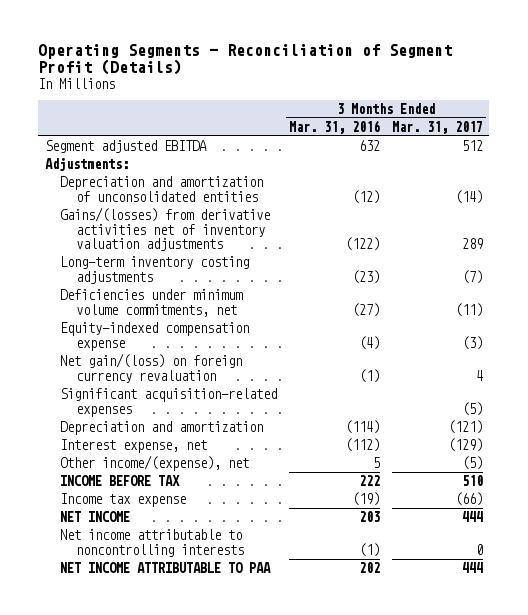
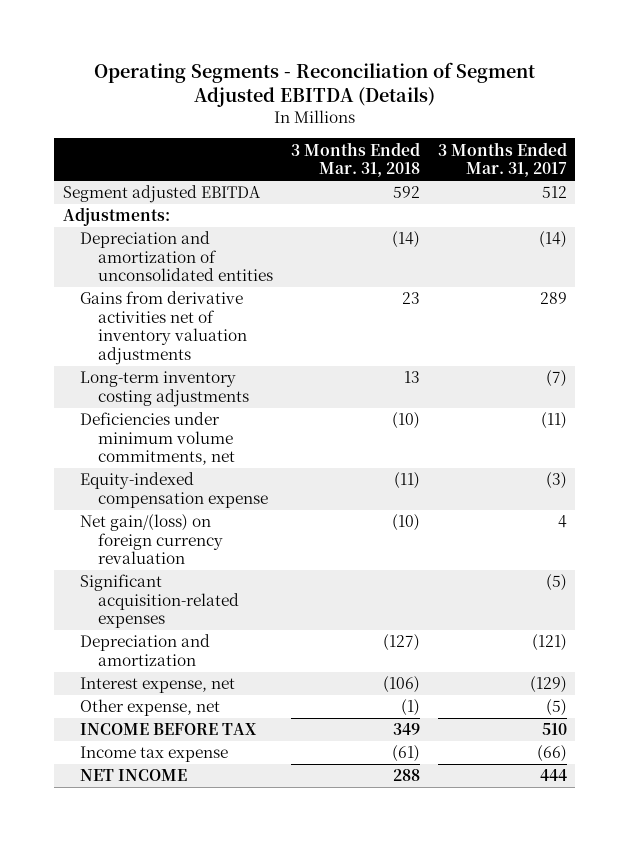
[38,43,453,76] Operating Segments - Reconciliation of Segment Profit (Details) -> [93,61,535,107] Operating Segments - Reconciliation of Segment Adjusted EBITDA (Details)
[289,120,381,135] Mar. 31, 2016 -> none
none -> [290,141,420,178] 3 Months Ended Mar. 31, 2018
[60,207,271,252] Gains/(losses) from derivative activities net of inventory valuation adjustments -> [80,291,248,365] Gains from derivative activities net of inventory valuation adjustments
[60,455,250,472] Other income/(expense), net -> [80,699,221,717] Other expense, net
[60,529,244,557] Net income attributable to noncontrolling interests -> none
[60,562,272,574] NET INCOME ATTRIBUTABLE TO PAA -> none

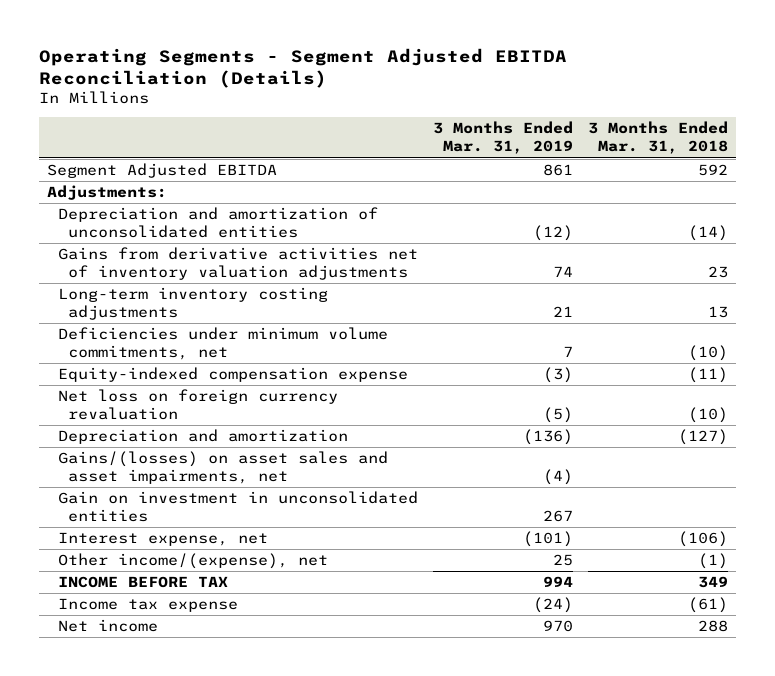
[93,61,535,107] Operating Segments - Reconciliation of Segment Adjusted EBITDA (Details) -> [39,47,568,88] Operating Segments - Segment Adjusted EBITDA Reconciliation (Details)
[437,141,567,178] 3 Months Ended Mar. 31, 2017 -> none
none -> [433,121,574,155] 3 Months Ended Mar. 31, 2019
[62,185,261,204] Segment adjusted EBITDA -> [47,163,278,179] Segment Adjusted EBITDA
[80,574,240,629] Significant acquisition-related expenses -> none
[80,514,224,565] Net gain/(loss) on foreign currency revaluation -> [57,389,338,421] Net loss on foreign currency revaluation
none -> [57,451,388,485] Gains/(losses) on asset sales and asset impairments, net
none -> [57,491,418,523] Gain on investment in unconsolidated entities
[80,699,221,717] Other expense, net -> [57,553,328,570] Other income/(expense), net
[80,769,188,782] NET INCOME -> [57,619,158,633] Net income

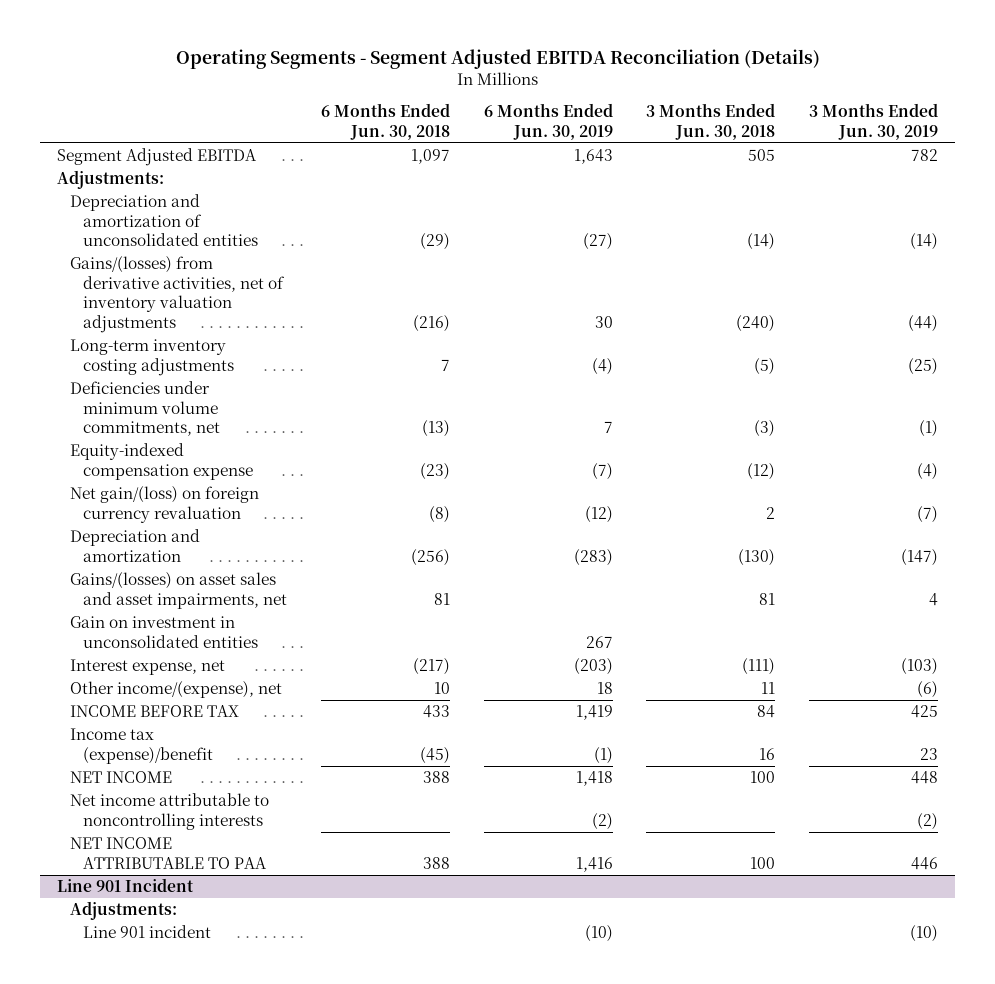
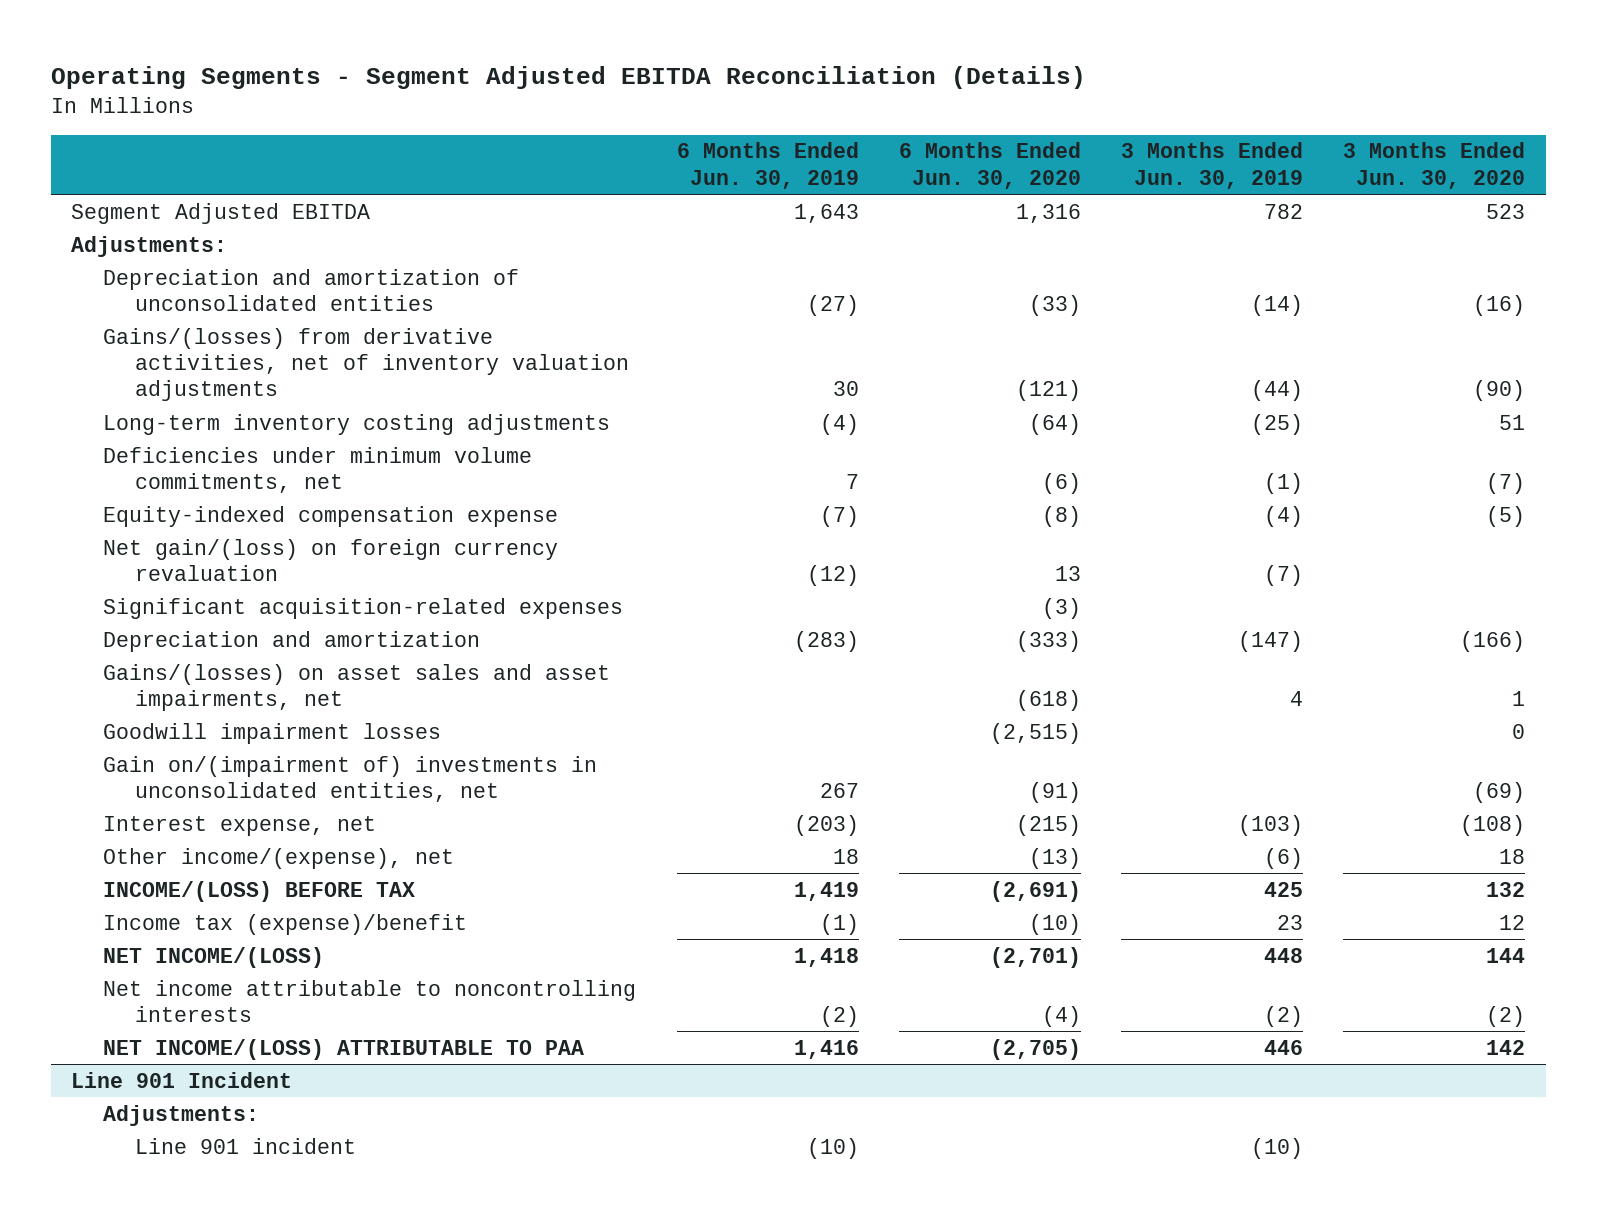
[320,103,450,140] 6 Months Ended Jun. 30, 2018 -> none
[646,103,776,140] 3 Months Ended Jun. 30, 2018 -> none
none -> [898,142,1081,189] 6 Months Ended Jun. 30, 2020
none -> [1343,142,1526,189] 3 Months Ended Jun. 30, 2020
none -> [103,597,624,619] Significant acquisition-related expenses
none -> [103,722,442,744] Goodwill impairment losses
[69,616,258,648] Gain on investment in unconsolidated entities -> [103,755,598,802] Gain on/(impairment of) investments in unconsolidated entities, net
[69,705,239,718] INCOME BEFORE TAX -> [103,880,416,902] INCOME/(LOSS) BEFORE TAX
[69,771,172,784] NET INCOME -> [103,946,325,968] NET INCOME/(LOSS)
[69,837,267,869] NET INCOME ATTRIBUTABLE TO PAA -> [103,1038,585,1060] NET INCOME/(LOSS) ATTRIBUTABLE TO PAA

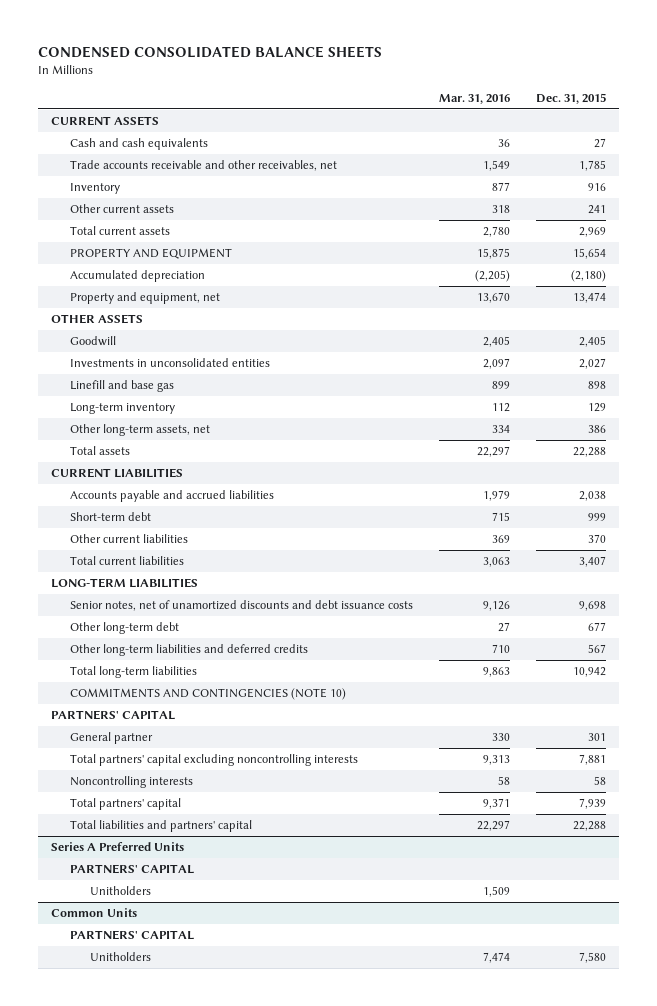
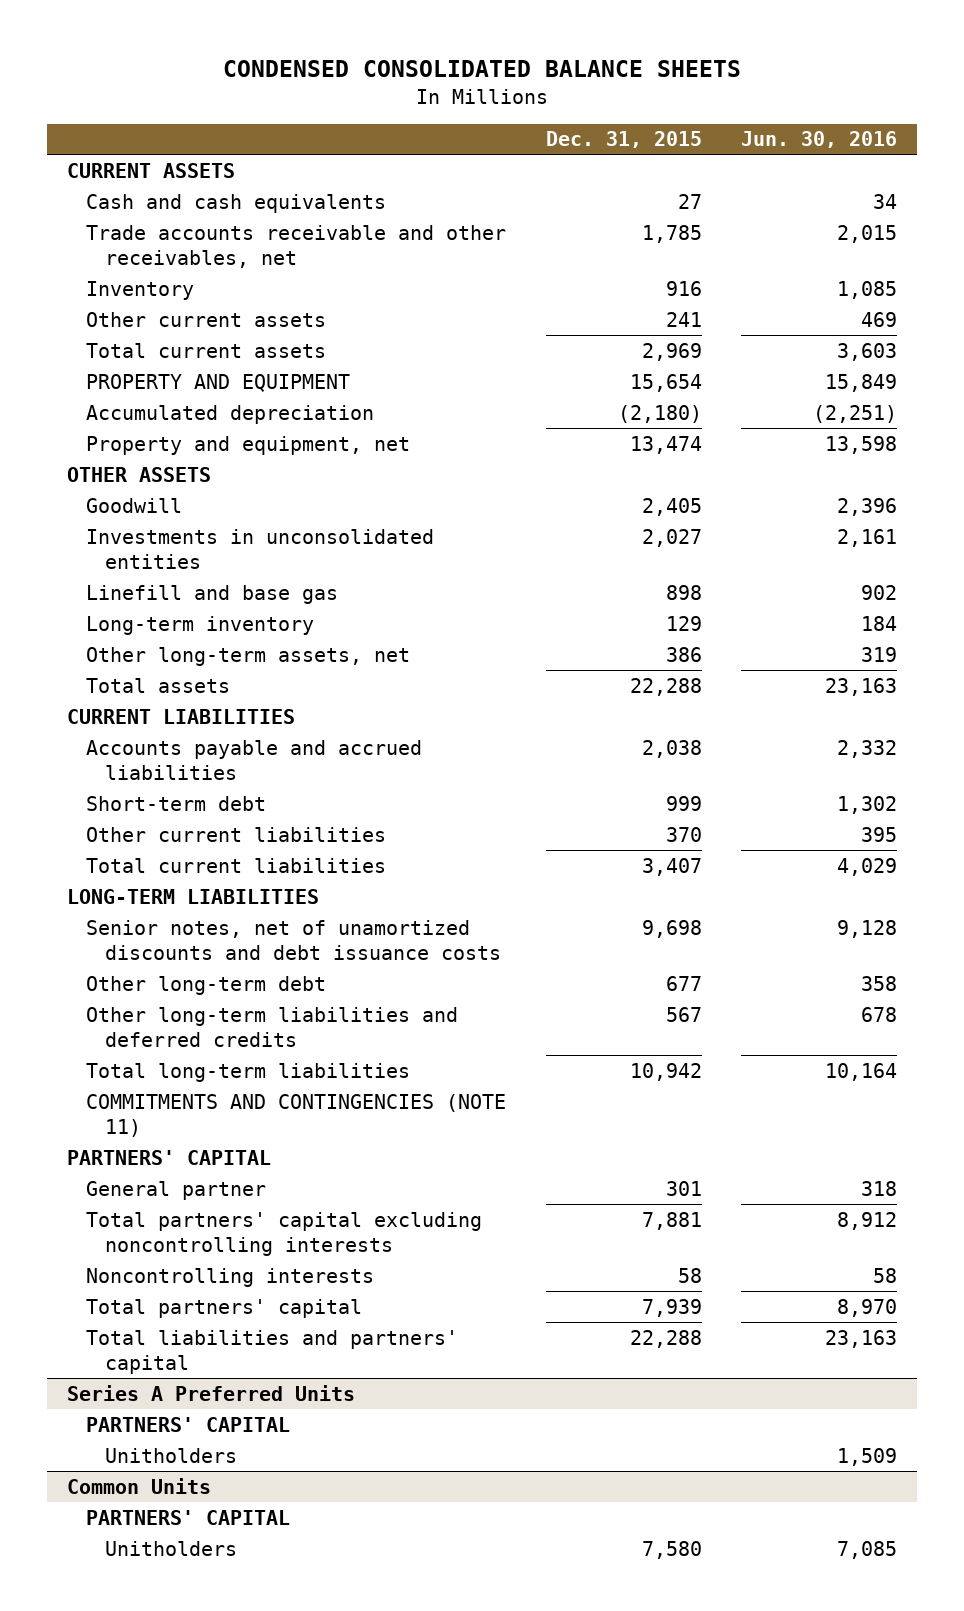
[439,93,511,104] Mar. 31, 2016 -> none
none -> [741,131,898,149] Jun. 30, 2016
[70,688,347,701] COMMITMENTS AND CONTINGENCIES (NOTE 10) -> [85,1093,506,1137] COMMITMENTS AND CONTINGENCIES (NOTE 11)

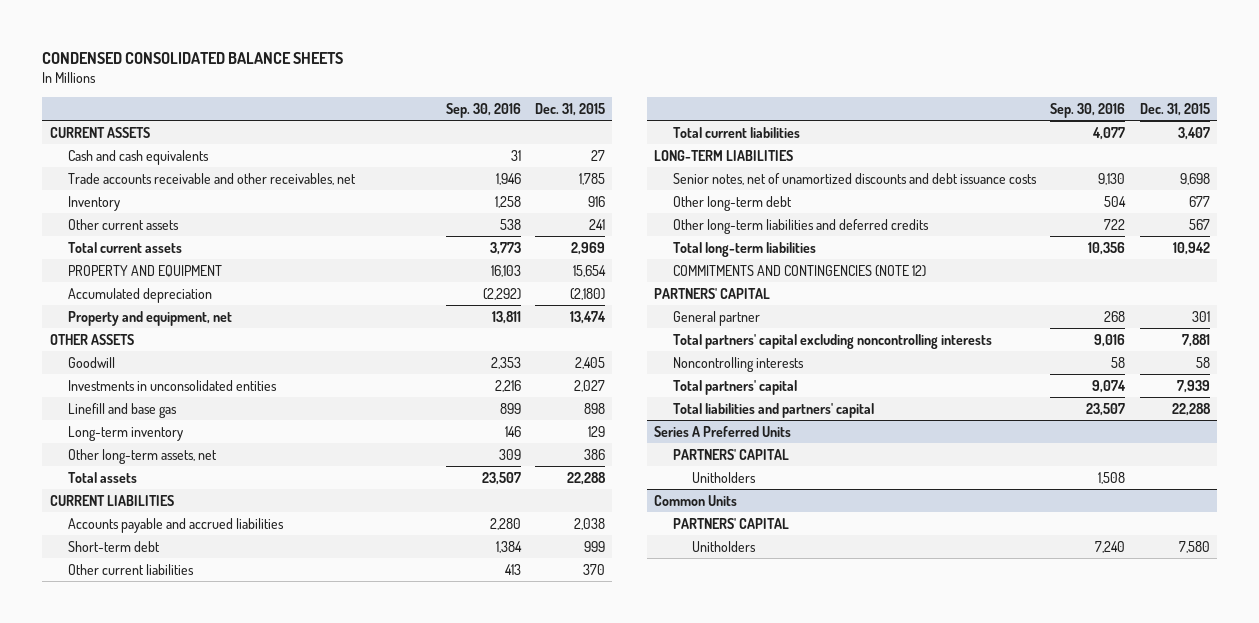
[741,131,898,149] Jun. 30, 2016 -> none
none -> [445,102,521,118] Sep. 30, 2016
[85,1093,506,1137] COMMITMENTS AND CONTINGENCIES (NOTE 11) -> [673,264,927,277] COMMITMENTS AND CONTINGENCIES (NOTE 12)

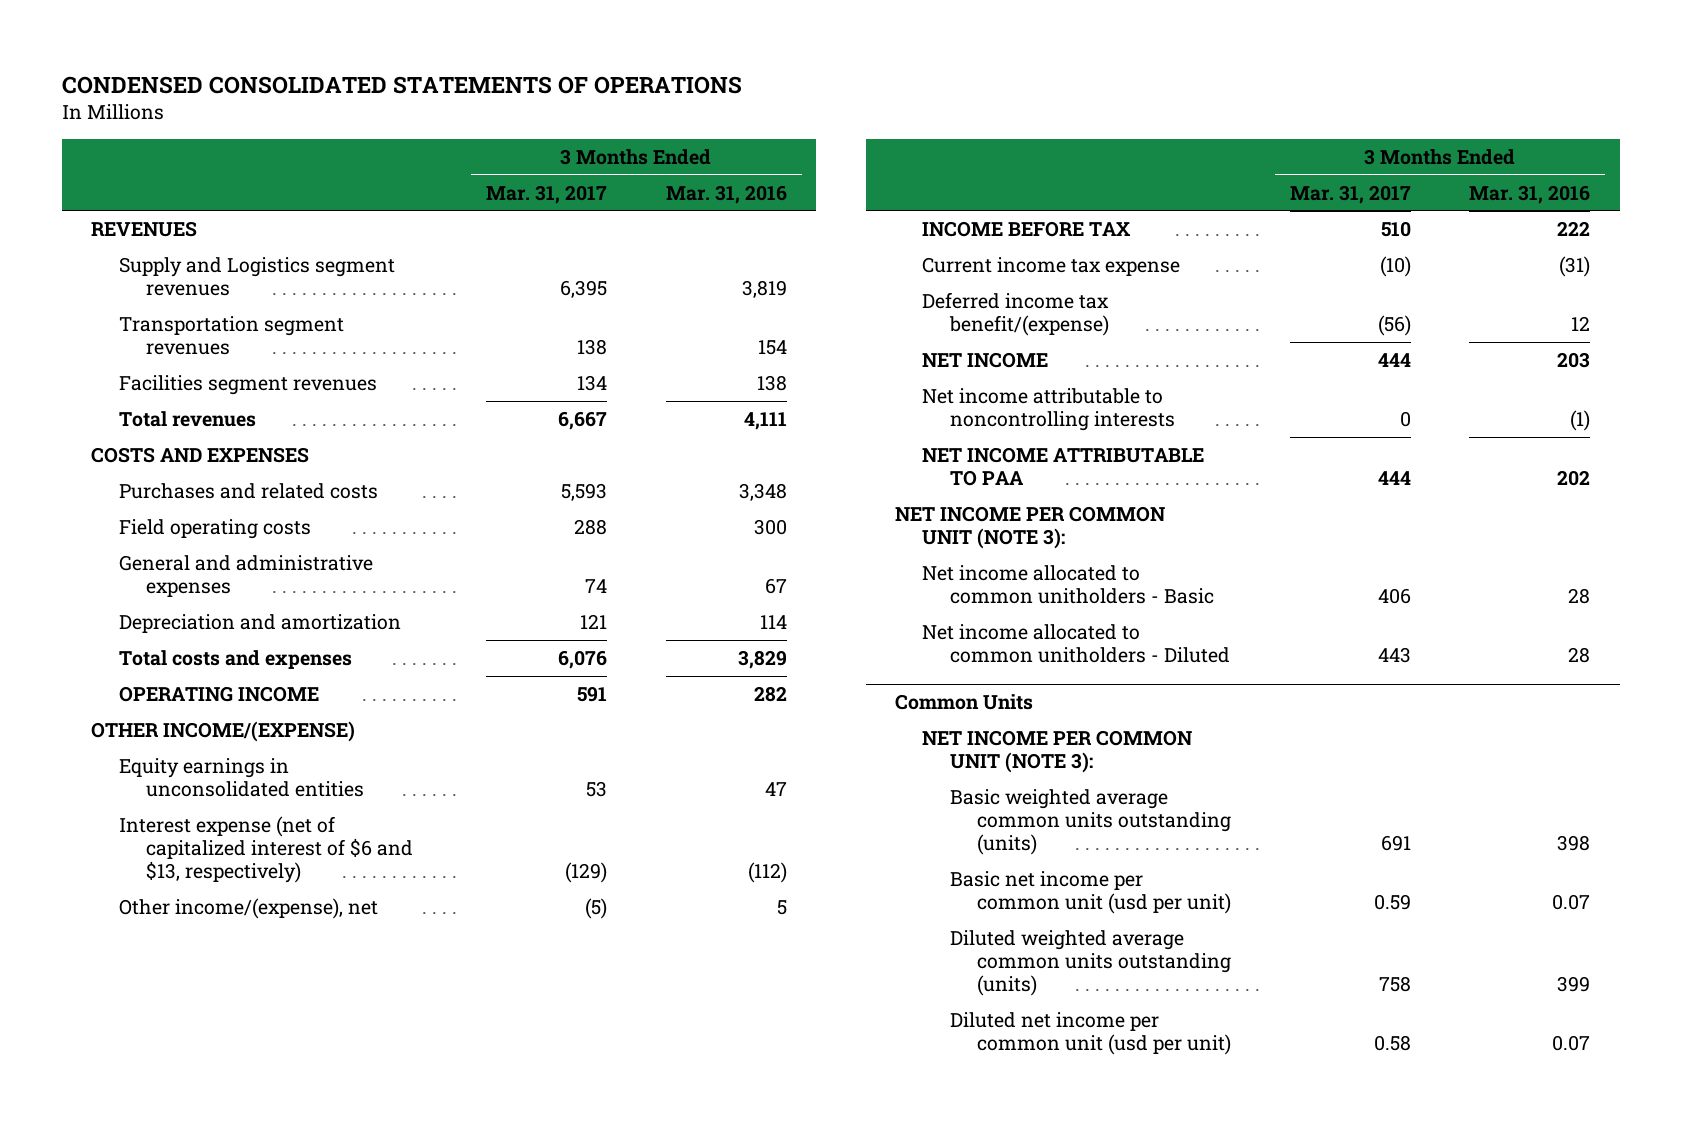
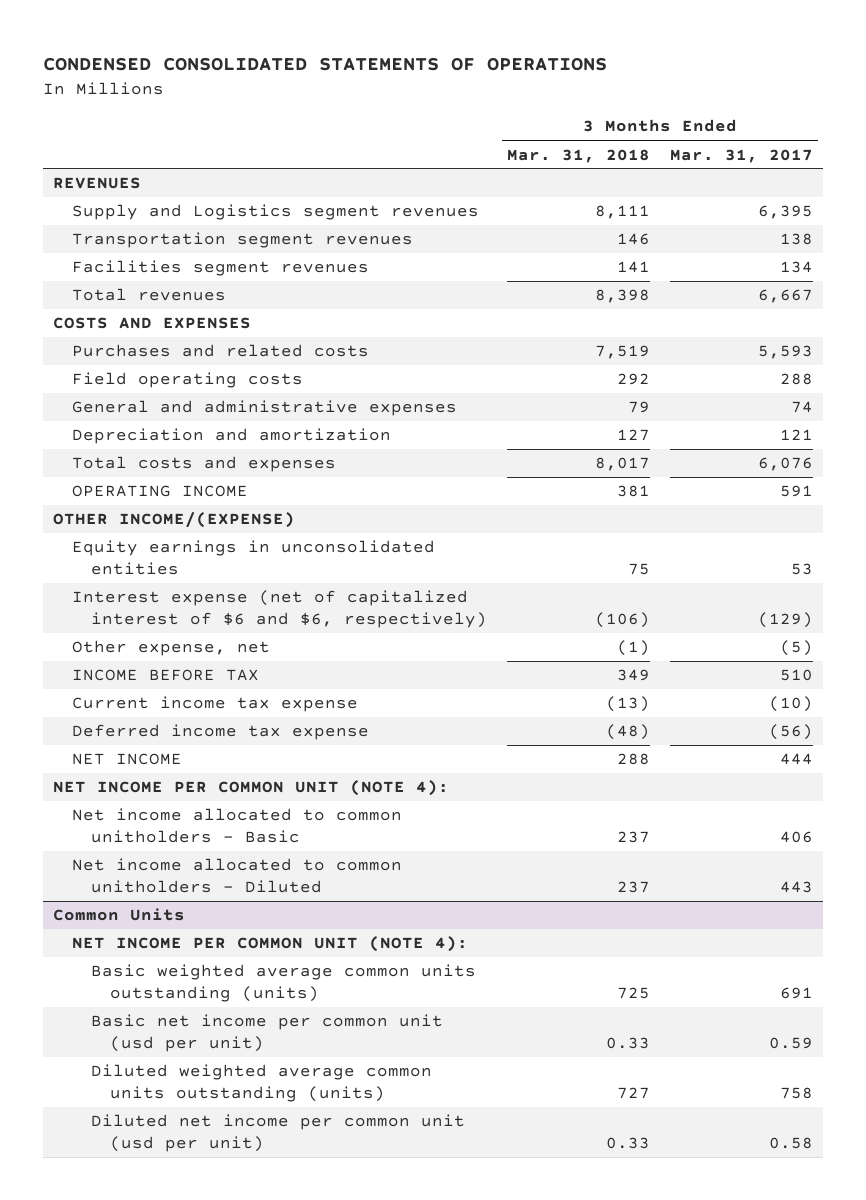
[665,184,787,204] Mar. 31, 2016 -> none
none -> [506,148,650,163] Mar. 31, 2018
[118,815,413,883] Interest expense (net of capitalized interest of $6 and $13, respectively) -> [72,590,488,628] Interest expense (net of capitalized interest of $6 and $6, respectively)
[118,897,378,919] Other income/(expense), net -> [72,640,271,657] Other expense, net
[922,291,1110,336] Deferred income tax benefit/(expense) -> [72,724,370,741] Deferred income tax expense
[922,387,1175,431] Net income attributable to noncontrolling interests -> none
[922,446,1205,486] NET INCOME ATTRIBUTABLE TO PAA -> none
[894,505,1165,549] NET INCOME PER COMMON UNIT (NOTE 3): -> [52,780,449,797] NET INCOME PER COMMON UNIT (NOTE 4):
[922,729,1193,773] NET INCOME PER COMMON UNIT (NOTE 3): -> [72,936,469,953] NET INCOME PER COMMON UNIT (NOTE 4):

